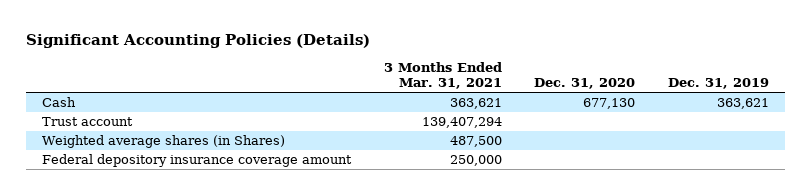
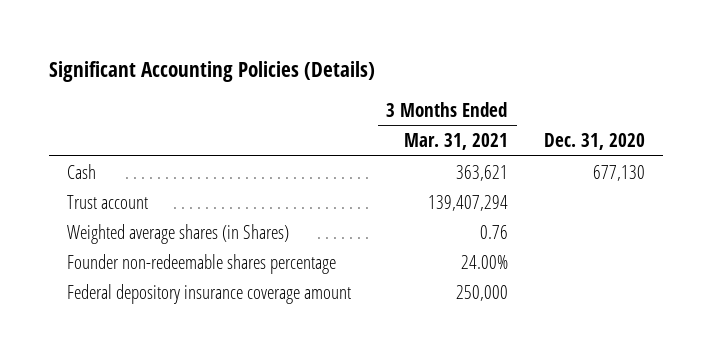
[668,78,770,90] Dec. 31, 2019 -> none
[449,135,502,147] 487,500 -> [479,224,508,239] 0.76
none -> [66,253,336,274] Founder non-redeemable shares percentage

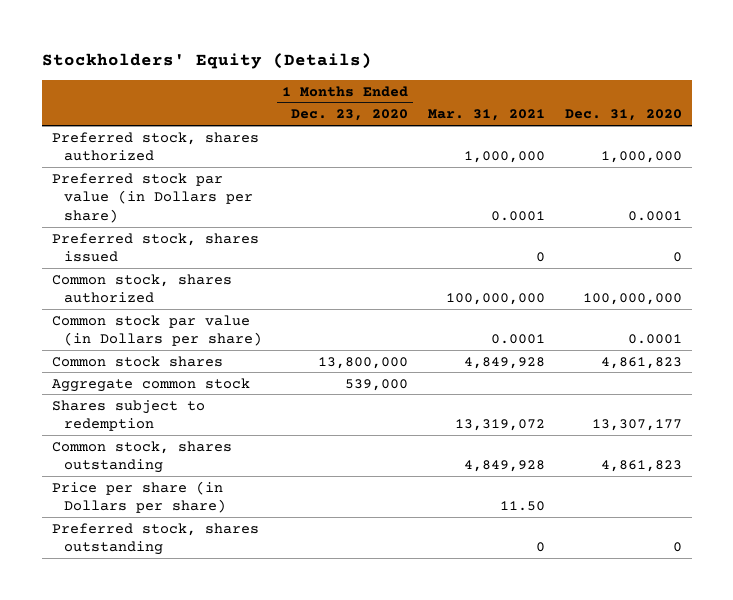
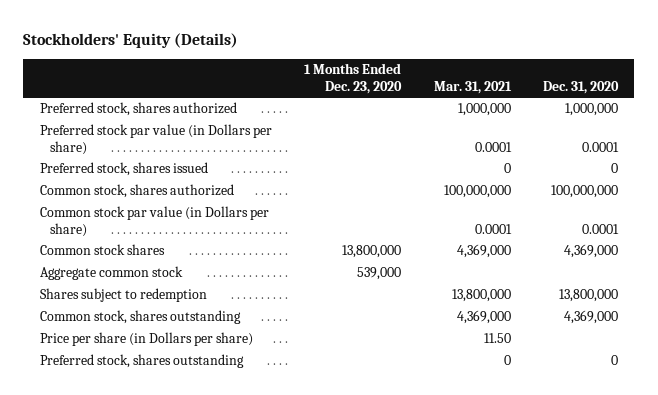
[463,356,545,369] 4,849,928 -> [456,244,511,259] 4,369,000
[600,356,682,369] 4,861,823 -> [564,244,619,259] 4,369,000
[454,419,545,432] 13,319,072 -> [451,289,511,303] 13,800,000
[591,419,682,432] 13,307,177 -> [559,289,619,303] 13,800,000
[463,460,545,473] 4,849,928 -> [456,310,511,325] 4,369,000
[600,460,682,473] 4,861,823 -> [564,310,619,325] 4,369,000

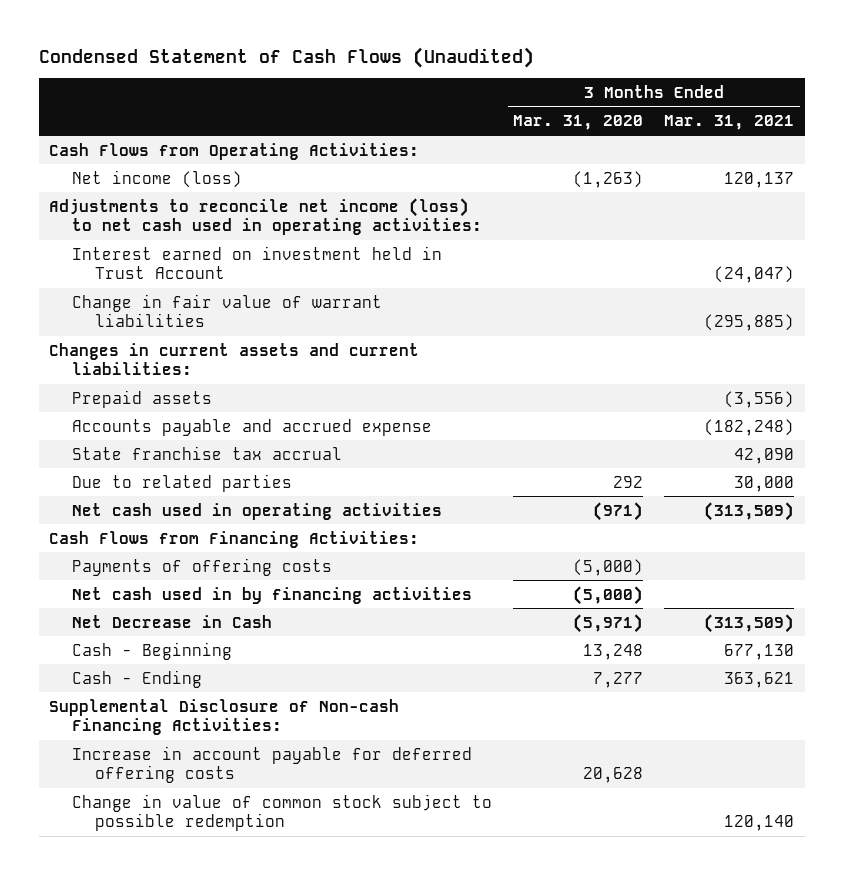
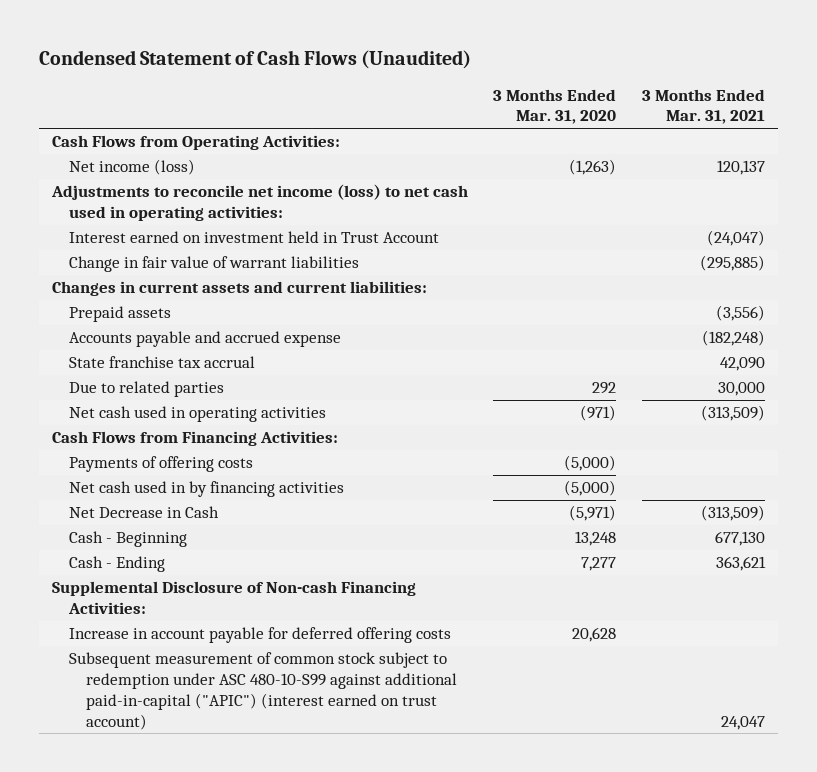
[71,793,492,832] Change in value of common stock subject to possible redemption -> [68,652,457,730] Subsequent measurement of common stock subject to redemption under ASC 480-10-S99 against additional paid-in-capital ("APIC") (interest earned on trust account)
[724,815,795,832] 120,140 -> [721,715,766,730] 24,047

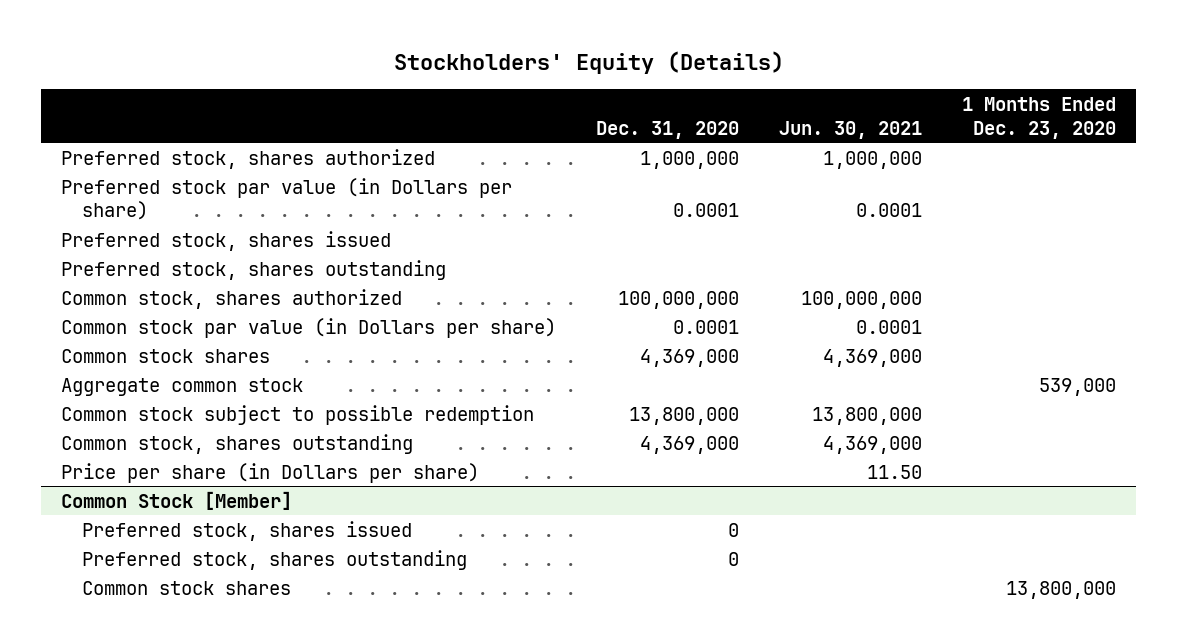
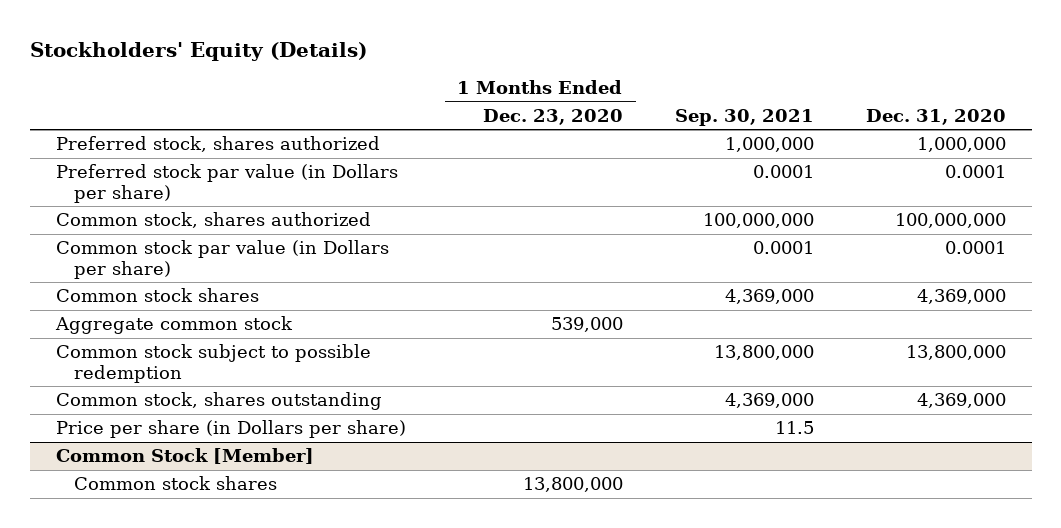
[779,120,923,139] Jun. 30, 2021 -> none
none -> [674,108,814,126] Sep. 30, 2021
[61,230,392,251] Preferred stock, shares issued -> none
[61,259,447,280] Preferred stock, shares outstanding -> none
[81,520,412,541] Preferred stock, shares issued -> none
[81,549,467,570] Preferred stock, shares outstanding -> none

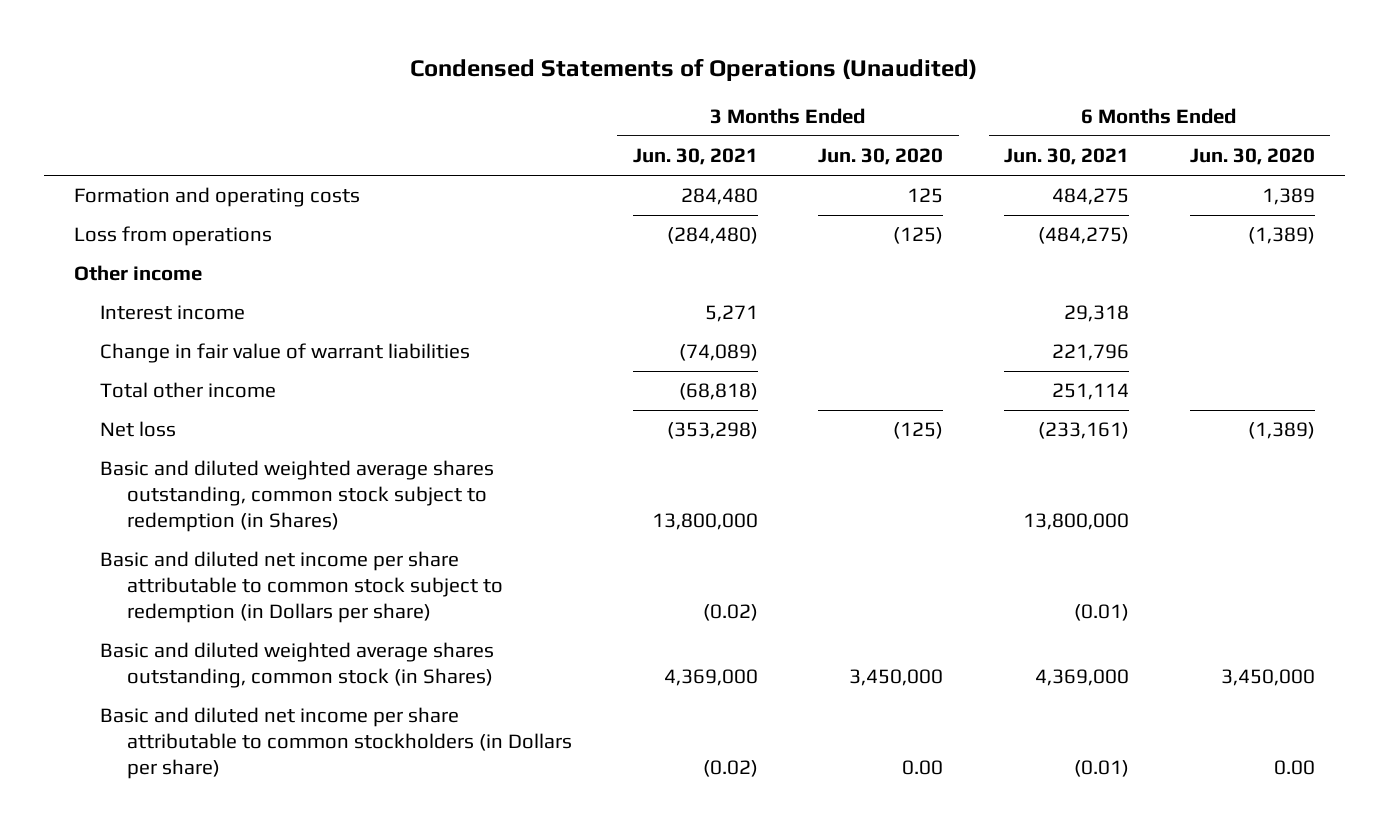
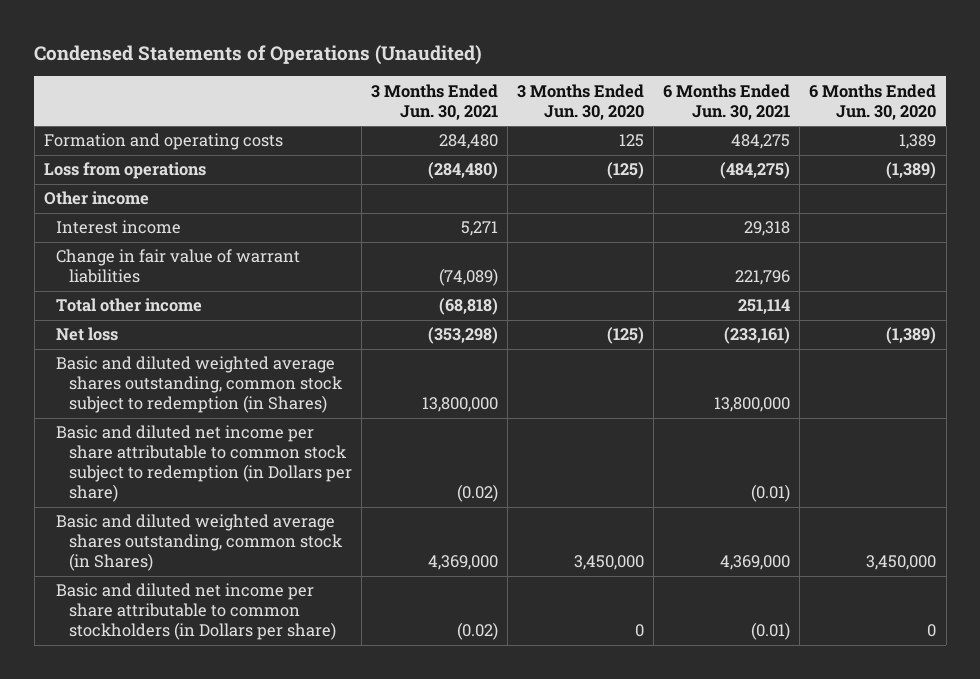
[902,759,944,775] 0.00 -> [635,624,645,638] 0
[1273,759,1315,775] 0.00 -> [927,624,937,638] 0

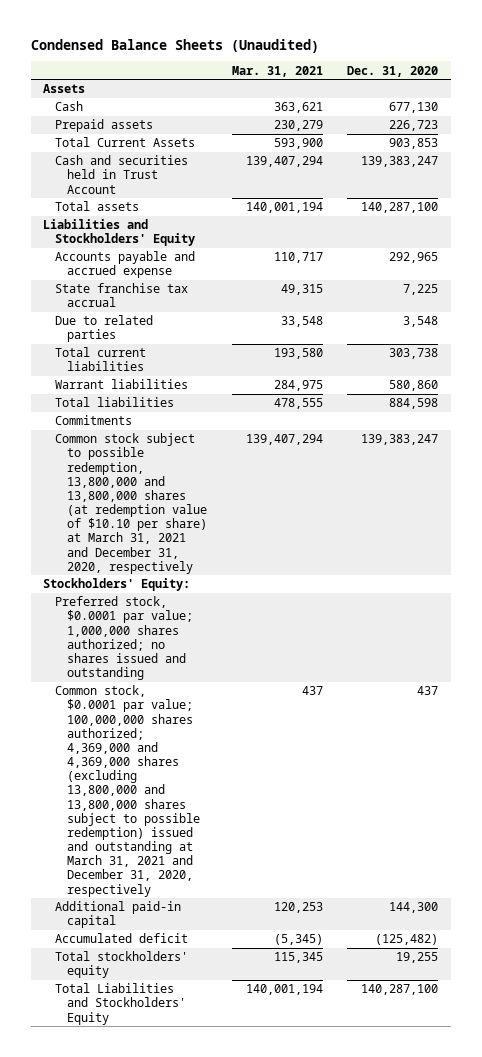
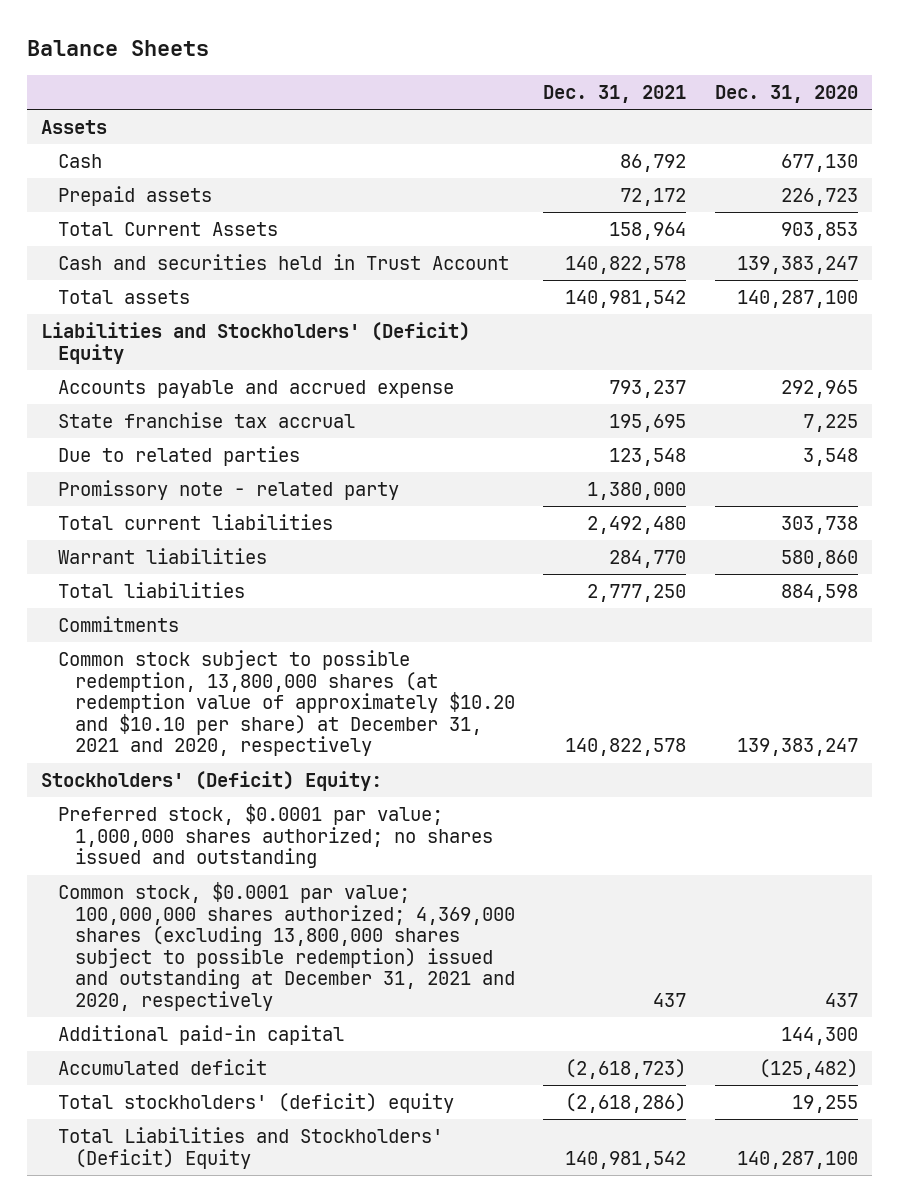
[31,38,320,53] Condensed Balance Sheets (Unaudited) -> [26,39,209,56] Balance Sheets
[231,65,323,77] Mar. 31, 2021 -> none
none -> [543,84,687,103] Dec. 31, 2021
[43,219,196,247] Liabilities and Stockholders' Equity -> [41,322,471,364] Liabilities and Stockholders' (Deficit) Equity
none -> [57,480,399,501] Promissory note - related party
[55,433,208,574] Common stock subject to possible redemption, 13,800,000 and 13,800,000 shares (at redemption value of $10.10 per share) at March 31, 2021 and December 31, 2020, respectively -> [57,650,515,757] Common stock subject to possible redemption, 13,800,000 shares (at redemption value of approximately $10.20 and $10.10 per share) at December 31, 2021 and 2020, respectively
[43,578,191,592] Stockholders' Equity: -> [41,771,383,792] Stockholders' (Deficit) Equity:
[55,685,201,897] Common stock, $0.0001 par value; 100,000,000 shares authorized; 4,369,000 and 4,369,000 shares (excluding 13,800,000 and 13,800,000 shares subject to possible redemption) issued and outstanding at March 31, 2021 and December 31, 2020, respectively -> [57,882,515,1012] Common stock, $0.0001 par value; 100,000,000 shares authorized; 4,369,000 shares (excluding 13,800,000 shares subject to possible redemption) issued and outstanding at December 31, 2021 and 2020, respectively
[55,951,189,979] Total stockholders' equity -> [57,1093,454,1114] Total stockholders' (deficit) equity
[55,983,187,1025] Total Liabilities and Stockholders' Equity -> [57,1127,443,1169] Total Liabilities and Stockholders' (Deficit) Equity

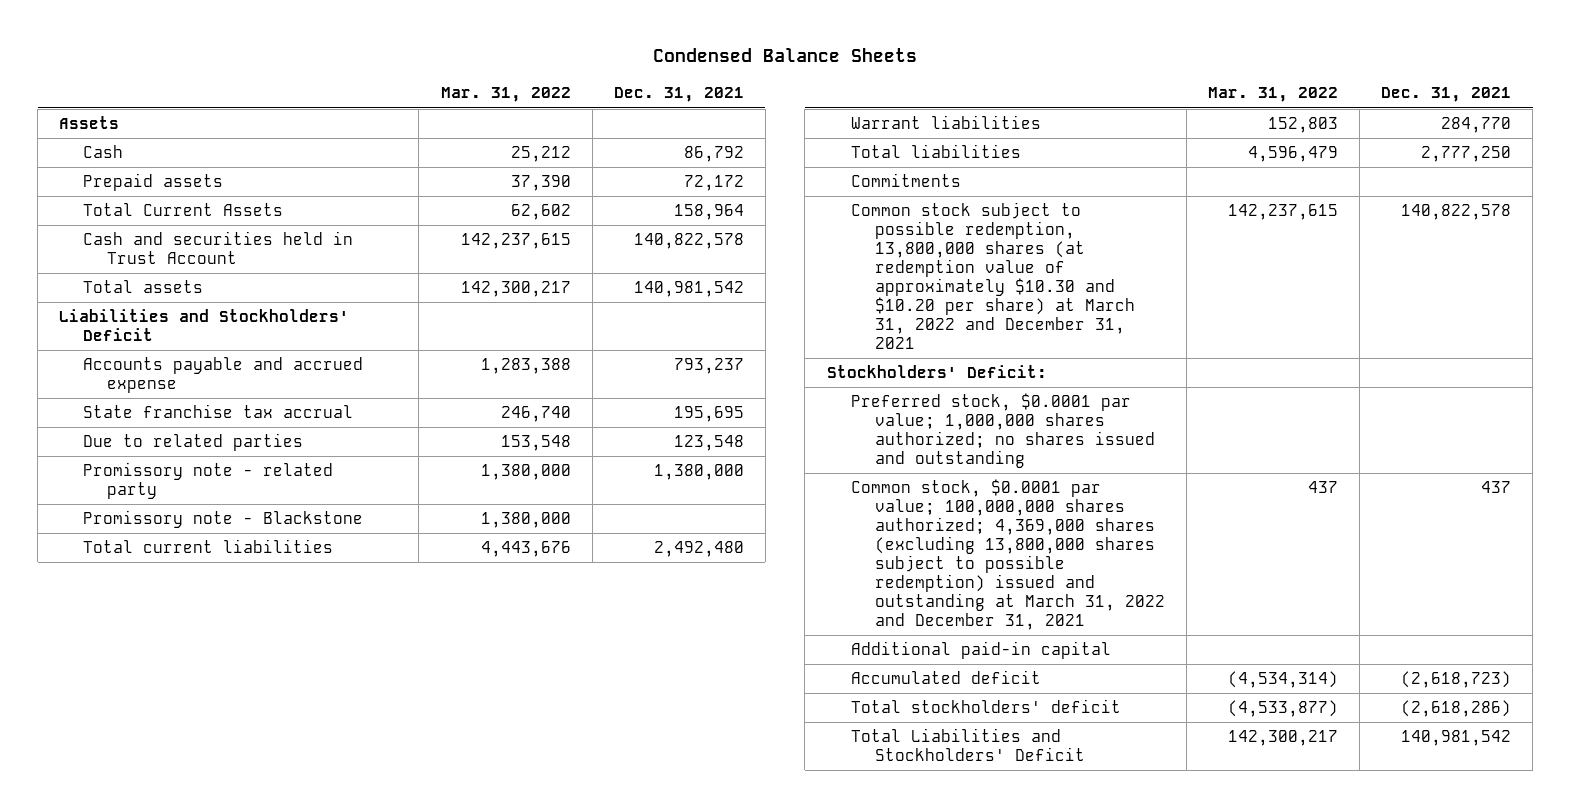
[26,39,209,56] Balance Sheets -> [653,48,918,63] Condensed Balance Sheets
[714,84,858,103] Dec. 31, 2020 -> none
none -> [440,87,571,103] Mar. 31, 2022
[41,322,471,364] Liabilities and Stockholders' (Deficit) Equity -> [59,309,350,342] Liabilities and Stockholders' Deficit
none -> [83,510,364,529] Promissory note - Blackstone
[57,650,515,757] Common stock subject to possible redemption, 13,800,000 shares (at redemption value of approximately $10.20 and $10.10 per share) at December 31, 2021 and 2020, respectively -> [850,202,1135,349] Common stock subject to possible redemption, 13,800,000 shares (at redemption value of approximately $10.30 and $10.20 per share) at March 31, 2022 and December 31, 2021
[41,771,383,792] Stockholders' (Deficit) Equity: -> [826,365,1047,379] Stockholders' Deficit:
[57,882,515,1012] Common stock, $0.0001 par value; 100,000,000 shares authorized; 4,369,000 shares (excluding 13,800,000 shares subject to possible redemption) issued and outstanding at December 31, 2021 and 2020, respectively -> [850,479,1165,630] Common stock, $0.0001 par value; 100,000,000 shares authorized; 4,369,000 shares (excluding 13,800,000 shares subject to possible redemption) issued and outstanding at March 31, 2022 and December 31, 2021
[57,1093,454,1114] Total stockholders' (deficit) equity -> [850,699,1121,714] Total stockholders' deficit
[57,1127,443,1169] Total Liabilities and Stockholders' (Deficit) Equity -> [850,728,1085,762] Total Liabilities and Stockholders' Deficit

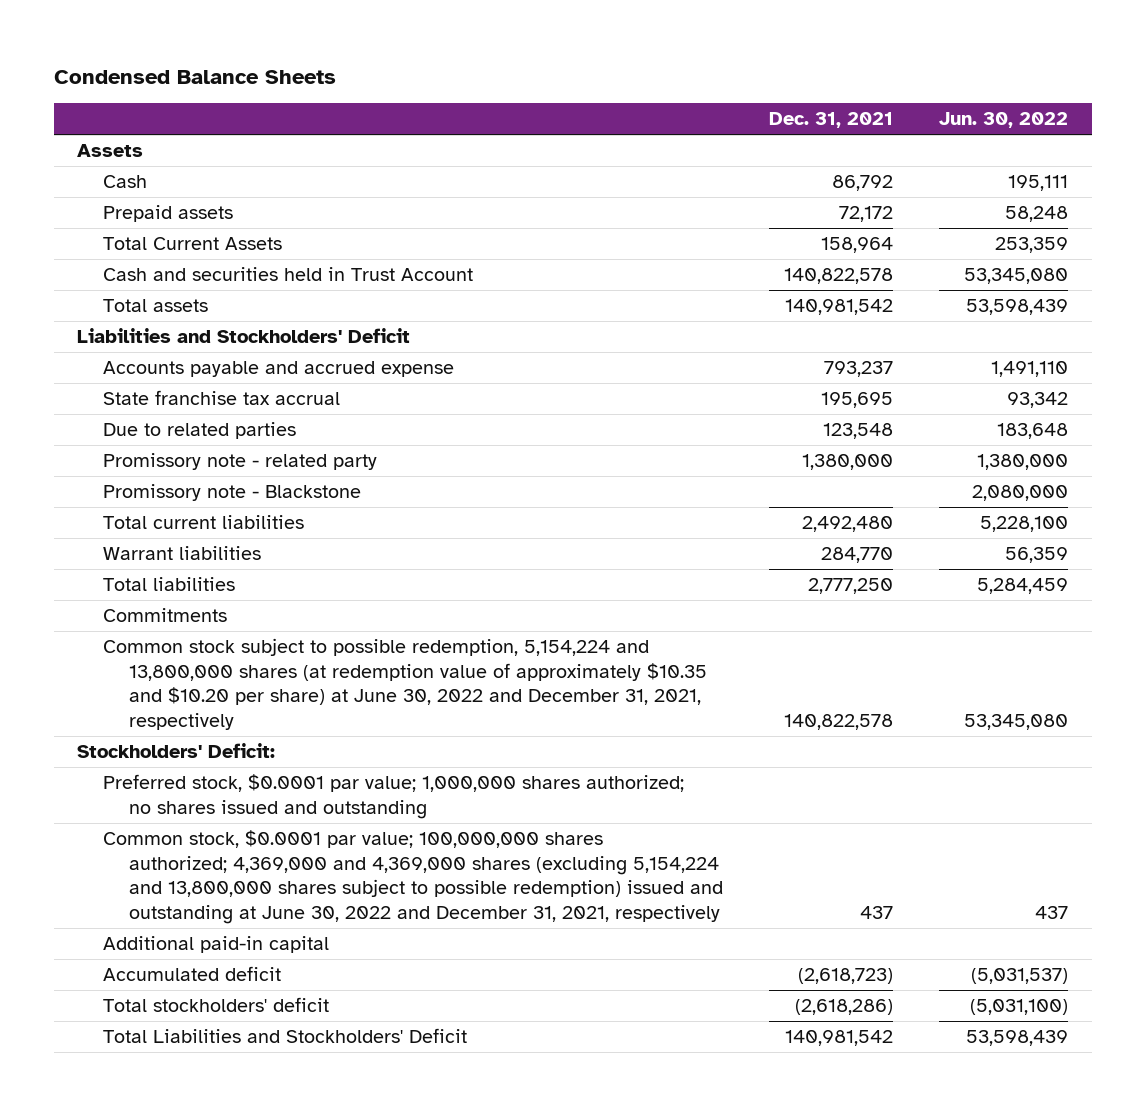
[440,87,571,103] Mar. 31, 2022 -> none
none -> [939,112,1069,129] Jun. 30, 2022
[850,202,1135,349] Common stock subject to possible redemption, 13,800,000 shares (at redemption value of approximately $10.30 and $10.20 per share) at March 31, 2022 and December 31, 2021 -> [102,638,707,730] Common stock subject to possible redemption, 5,154,224 and 13,800,000 shares (at redemption value of approximately $10.35 and $10.20 per share) at June 30, 2022 and December 31, 2021, respectively
[850,479,1165,630] Common stock, $0.0001 par value; 100,000,000 shares authorized; 4,369,000 shares (excluding 13,800,000 shares subject to possible redemption) issued and outstanding at March 31, 2022 and December 31, 2021 -> [102,830,723,924] Common stock, $0.0001 par value; 100,000,000 shares authorized; 4,369,000 and 4,369,000 shares (excluding 5,154,224 and 13,800,000 shares subject to possible redemption) issued and outstanding at June 30, 2022 and December 31, 2021, respectively

